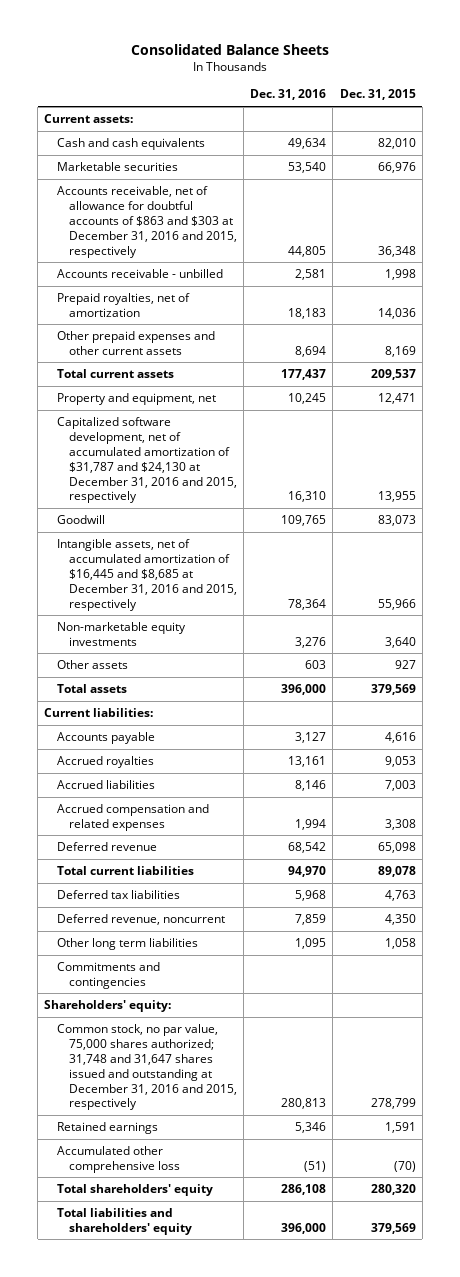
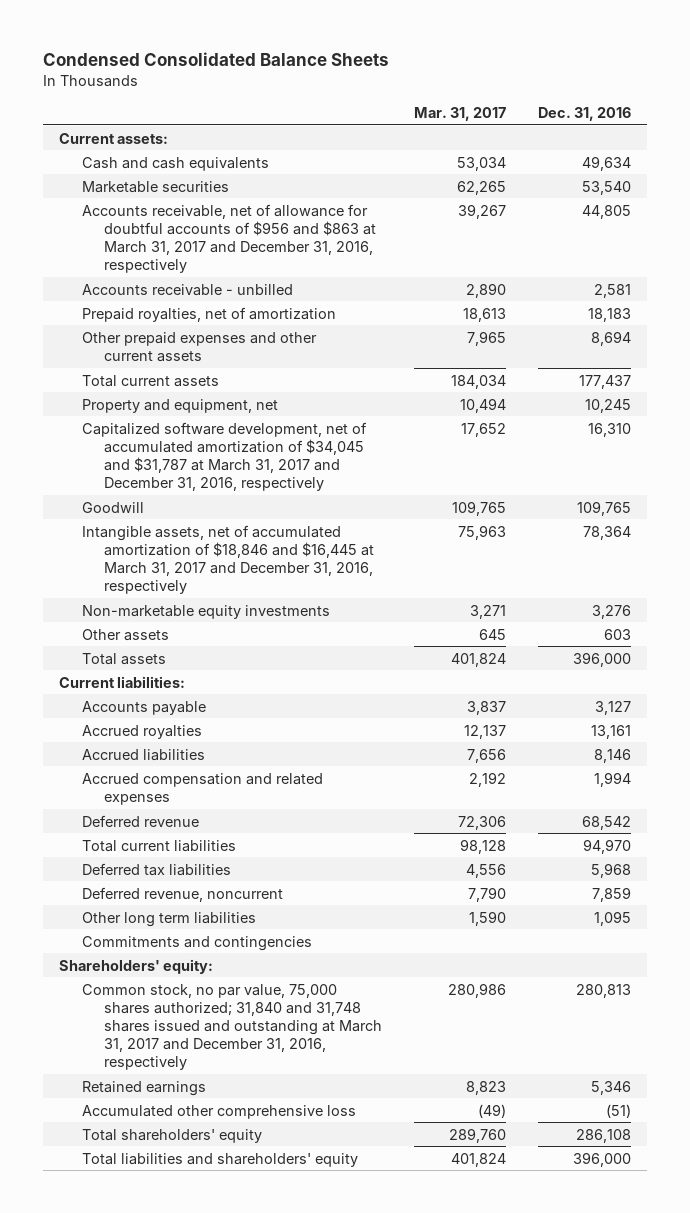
[130,44,329,56] Consolidated Balance Sheets -> [43,52,390,67] Condensed Consolidated Balance Sheets
[339,89,416,101] Dec. 31, 2015 -> none
none -> [414,106,507,121] Mar. 31, 2017
[56,185,237,258] Accounts receivable, net of allowance for doubtful accounts of $863 and $303 at December 31, 2016 and 2015, respectively -> [81,203,377,274] Accounts receivable, net of allowance for doubtful accounts of $956 and $863 at March 31, 2017 and December 31, 2016, respectively
[56,416,237,504] Capitalized software development, net of accumulated amortization of $31,787 and $24,130 at December 31, 2016 and 2015, respectively -> [81,421,367,492] Capitalized software development, net of accumulated amortization of $34,045 and $31,787 at March 31, 2017 and December 31, 2016, respectively
[56,538,237,611] Intangible assets, net of accumulated amortization of $16,445 and $8,685 at December 31, 2016 and 2015, respectively -> [81,524,375,595] Intangible assets, net of accumulated amortization of $18,846 and $16,445 at March 31, 2017 and December 31, 2016, respectively
[56,1023,237,1111] Common stock, no par value, 75,000 shares authorized; 31,748 and 31,647 shares issued and outstanding at December 31, 2016 and 2015, respectively -> [81,983,383,1071] Common stock, no par value, 75,000 shares authorized; 31,840 and 31,748 shares issued and outstanding at March 31, 2017 and December 31, 2016, respectively

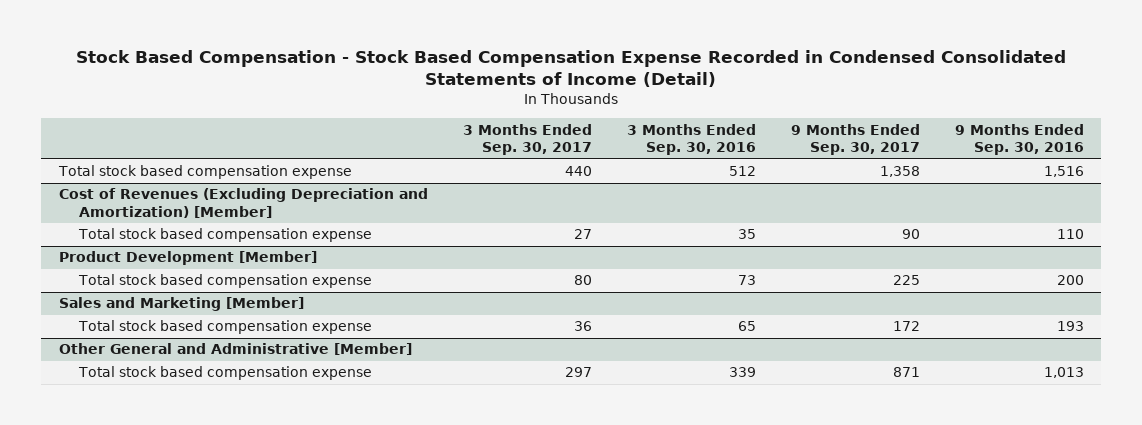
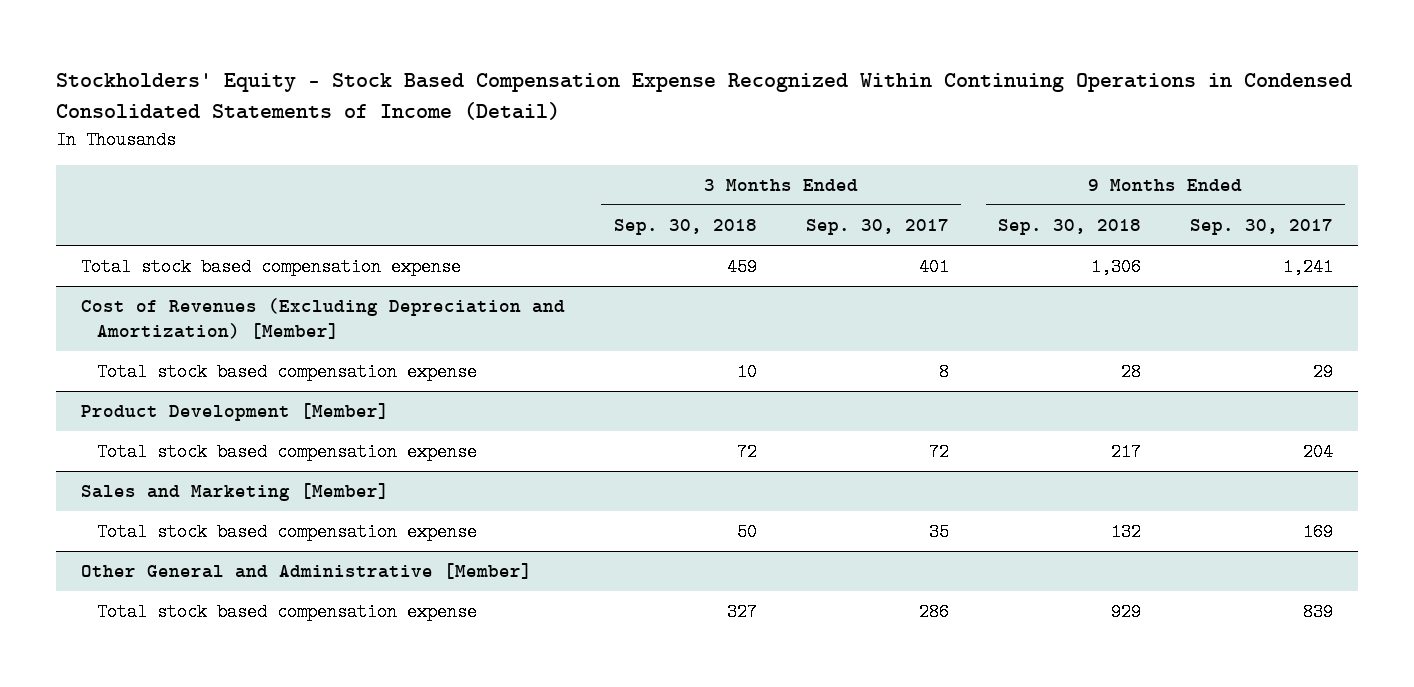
[76,49,1067,87] Stock Based Compensation - Stock Based Compensation Expense Recorded in Condensed Consolidated Statements of Income (Detail) -> [56,72,1353,120] Stockholders' Equity - Stock Based Compensation Expense Recognized Within Continuing Operations in Condensed Consolidated Statements of Income (Detail)
[626,123,756,156] 3 Months Ended Sep. 30, 2016 -> none
[954,123,1084,156] 9 Months Ended Sep. 30, 2016 -> none
none -> [613,219,757,236] Sep. 30, 2018
none -> [997,219,1141,236] Sep. 30, 2018
[564,166,592,177] 440 -> [918,258,949,277] 401
[879,166,920,178] 1,358 -> [1283,258,1334,277] 1,241
[573,229,592,240] 27 -> [938,363,949,382] 8
[901,229,920,240] 90 -> [1313,363,1334,382] 29
[573,275,592,286] 80 -> [928,443,949,462] 72
[892,275,920,286] 225 -> [1303,443,1334,462] 204
[573,321,592,332] 36 -> [928,523,949,542] 35
[892,321,920,332] 172 -> [1303,523,1334,542] 169
[564,367,592,378] 297 -> [918,603,949,622] 286
[892,367,920,378] 871 -> [1303,603,1334,622] 839

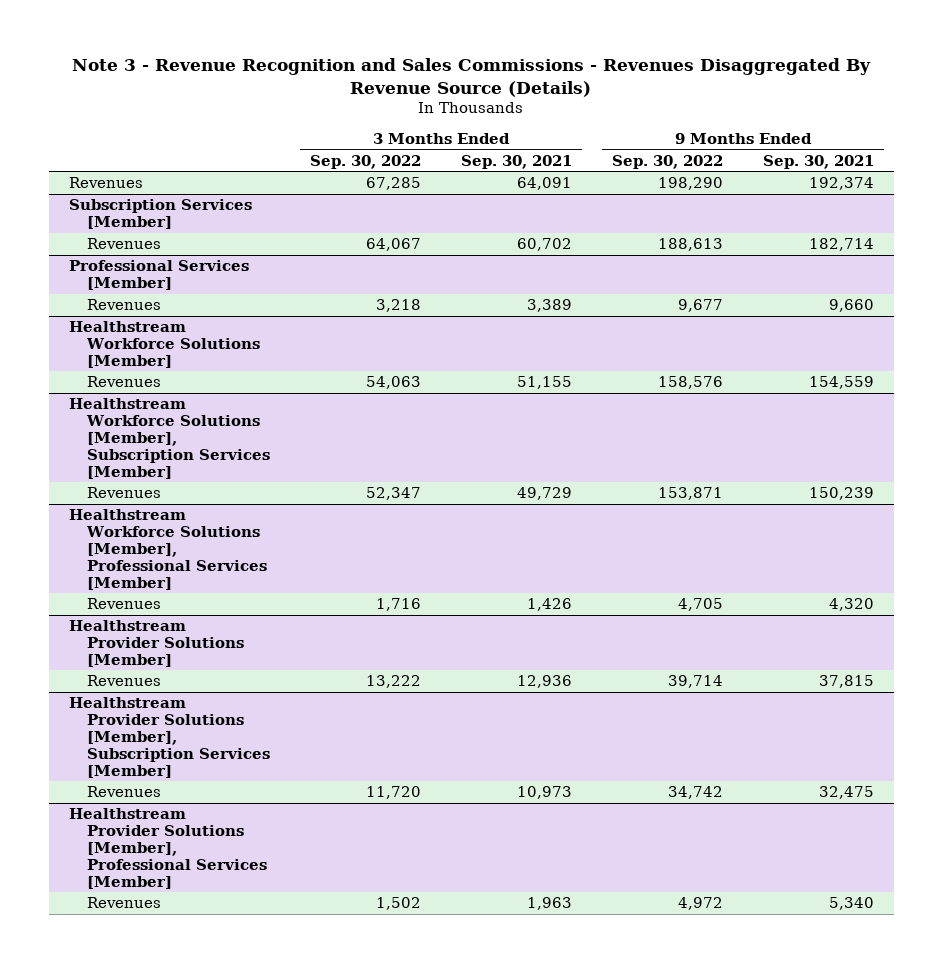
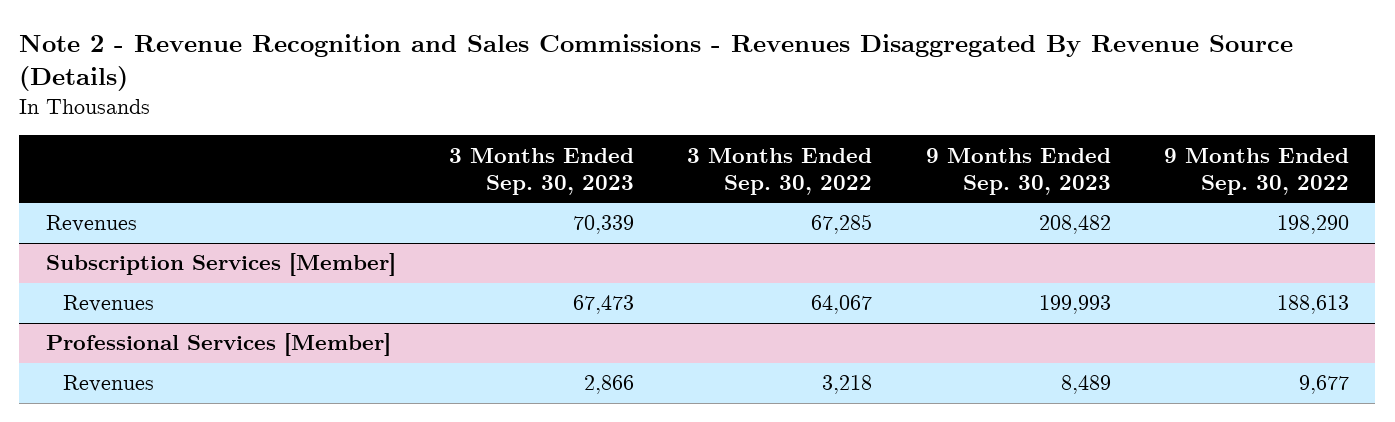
[72,58,872,97] Note 3 - Revenue Recognition and Sales Commissions - Revenues Disaggregated By Revenue Source (Details) -> [19,34,1294,92] Note 2 - Revenue Recognition and Sales Commissions - Revenues Disaggregated By Revenue Source (Details)
[461,154,573,169] Sep. 30, 2021 -> none
[762,154,874,169] Sep. 30, 2021 -> none
none -> [449,147,635,195] 3 Months Ended Sep. 30, 2023
none -> [925,147,1111,195] 9 Months Ended Sep. 30, 2023
[68,321,261,368] Healthstream Workforce Solutions [Member] -> none
[87,376,162,388] Revenues -> none
[68,398,271,479] Healthstream Workforce Solutions [Member], Subscription Services [Member] -> none
[87,487,162,499] Revenues -> none
[68,509,268,590] Healthstream Workforce Solutions [Member], Professional Services [Member] -> none
[87,598,162,610] Revenues -> none
[68,620,245,667] Healthstream Provider Solutions [Member] -> none
[87,675,162,687] Revenues -> none
[68,697,271,778] Healthstream Provider Solutions [Member], Subscription Services [Member] -> none
[87,786,162,798] Revenues -> none
[68,808,268,889] Healthstream Provider Solutions [Member], Professional Services [Member] -> none
[87,897,162,909] Revenues -> none

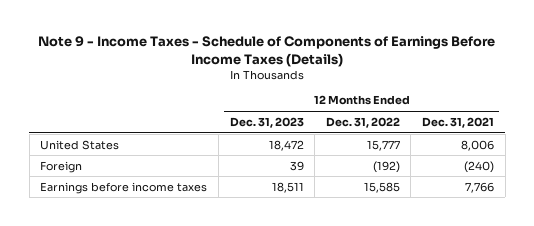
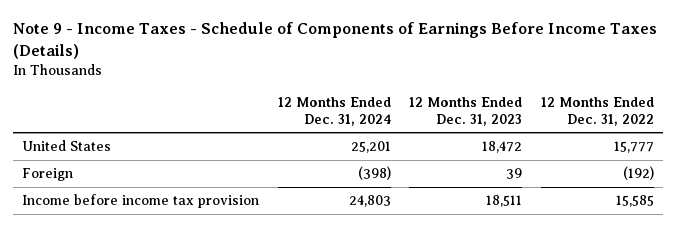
[421,116,494,128] Dec. 31, 2021 -> none
none -> [277,96,391,126] 12 Months Ended Dec. 31, 2024
[40,181,208,194] Earnings before income taxes -> [22,194,260,209] Income before income tax provision

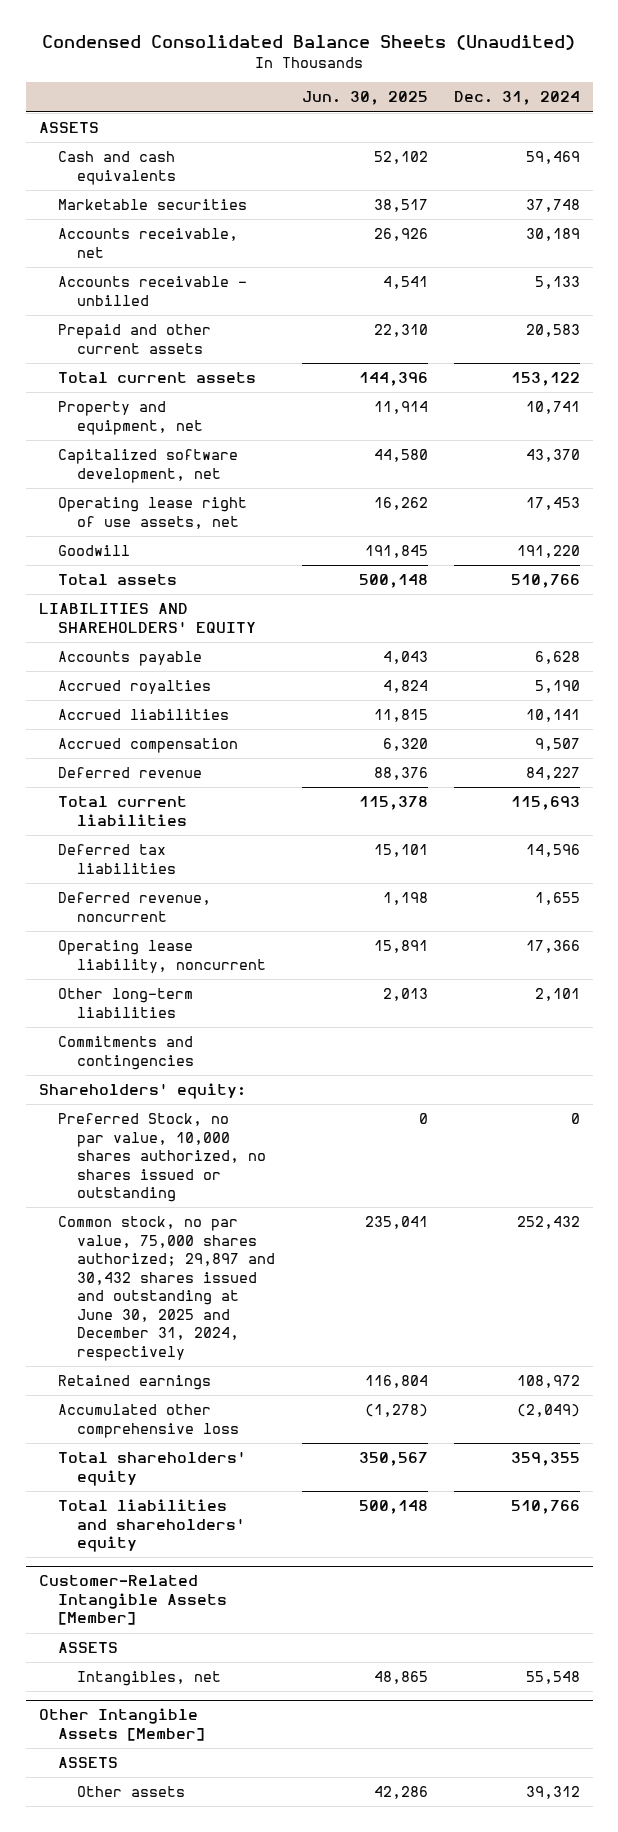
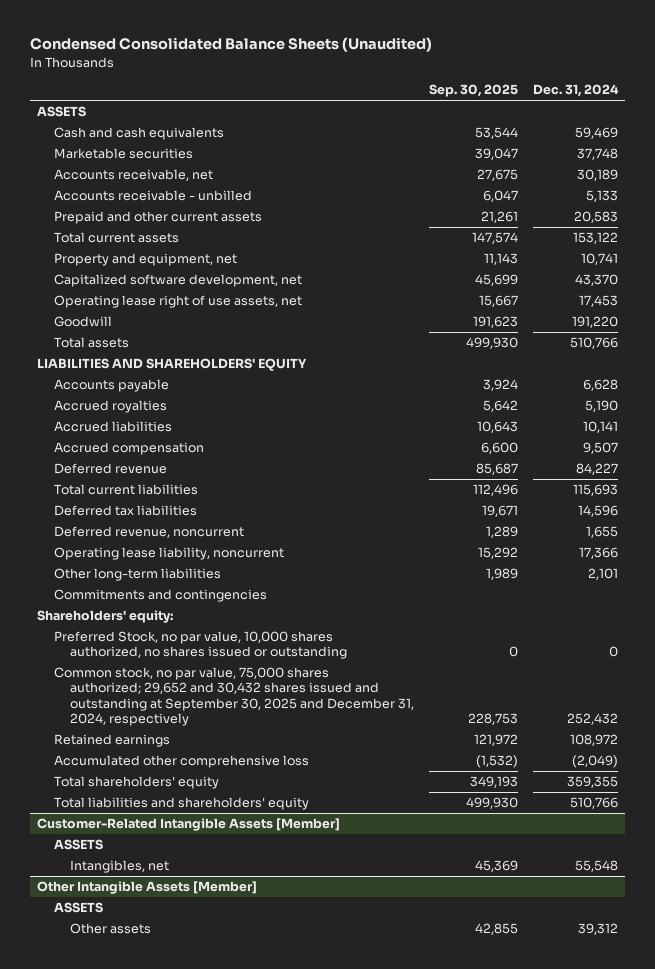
[301,91,428,106] Jun. 30, 2025 -> none
none -> [428,84,518,98] Sep. 30, 2025
[58,1216,276,1361] Common stock, no par value, 75,000 shares authorized; 29,897 and 30,432 shares issued and outstanding at June 30, 2025 and December 31, 2024, respectively -> [53,667,414,726] Common stock, no par value, 75,000 shares authorized; 29,652 and 30,432 shares issued and outstanding at September 30, 2025 and December 31, 2024, respectively

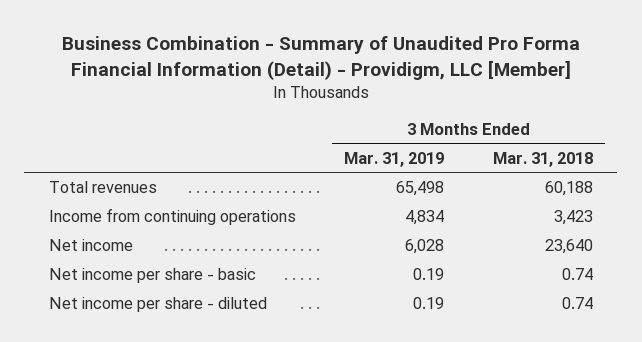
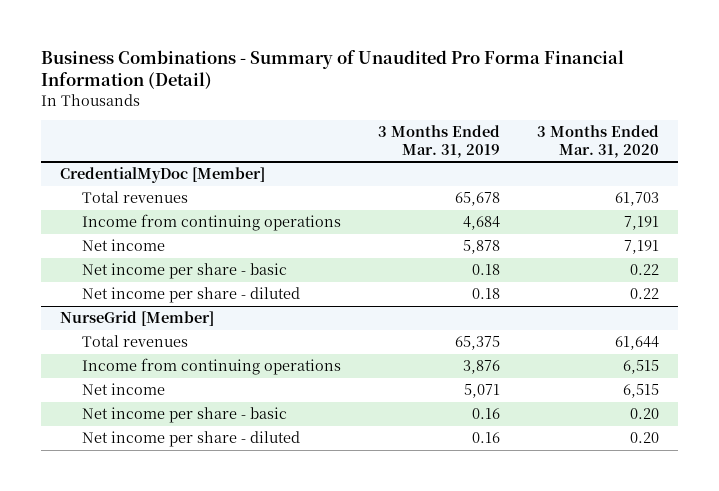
[61,36,580,80] Business Combination - Summary of Unaudited Pro Forma Financial Information (Detail) - Providigm, LLC [Member] -> [41,49,625,90] Business Combinations - Summary of Unaudited Pro Forma Financial Information (Detail)
[492,151,593,167] Mar. 31, 2018 -> none
none -> [537,125,660,158] 3 Months Ended Mar. 31, 2020
none -> [59,167,265,184] CredentialMyDoc [Member]
[396,181,445,197] 65,498 -> [455,192,501,207] 65,678
[405,210,445,226] 4,834 -> [463,216,501,231] 4,684
[405,239,445,255] 6,028 -> [463,240,501,255] 5,878
[413,268,445,281] 0.19 -> [472,264,501,276] 0.18
[413,297,445,310] 0.19 -> [472,288,501,300] 0.18
none -> [59,311,214,327] NurseGrid [Member]
none -> [82,335,189,348] Total revenues
none -> [82,358,342,376] Income from continuing operations
none -> [82,383,166,396] Net income
none -> [82,407,288,424] Net income per share - basic
none -> [82,431,301,448] Net income per share - diluted

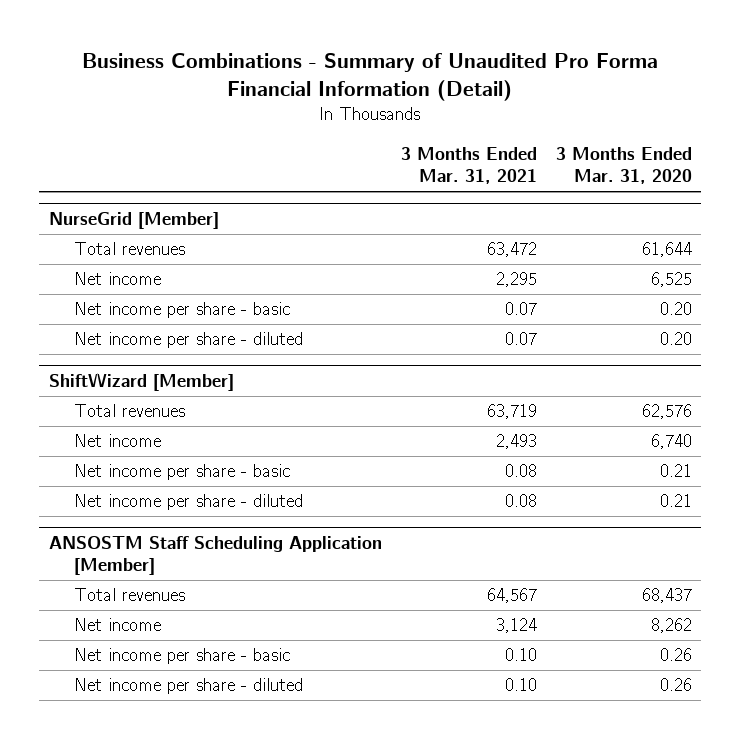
[378,125,501,158] 3 Months Ended Mar. 31, 2019 -> none
none -> [400,147,537,185] 3 Months Ended Mar. 31, 2021
[59,167,265,184] CredentialMyDoc [Member] -> none
[82,191,189,204] Total revenues -> none
[82,214,342,232] Income from continuing operations -> none
[82,239,166,252] Net income -> none
[82,263,288,280] Net income per share - basic -> none
[82,287,301,304] Net income per share - diluted -> none
[82,358,342,376] Income from continuing operations -> none
[623,384,660,399] 6,515 -> [650,272,692,288] 6,525
none -> [48,371,234,391] ShiftWizard [Member]
none -> [73,404,185,418] Total revenues
none -> [73,434,161,448] Net income
none -> [73,464,290,481] Net income per share - basic
none -> [73,494,303,511] Net income per share - diluted
none -> [48,535,382,575] ANSOSTM Staff Scheduling Application [Member]
none -> [73,588,185,602] Total revenues
none -> [73,618,161,632] Net income
none -> [73,648,290,665] Net income per share - basic
none -> [73,678,303,695] Net income per share - diluted

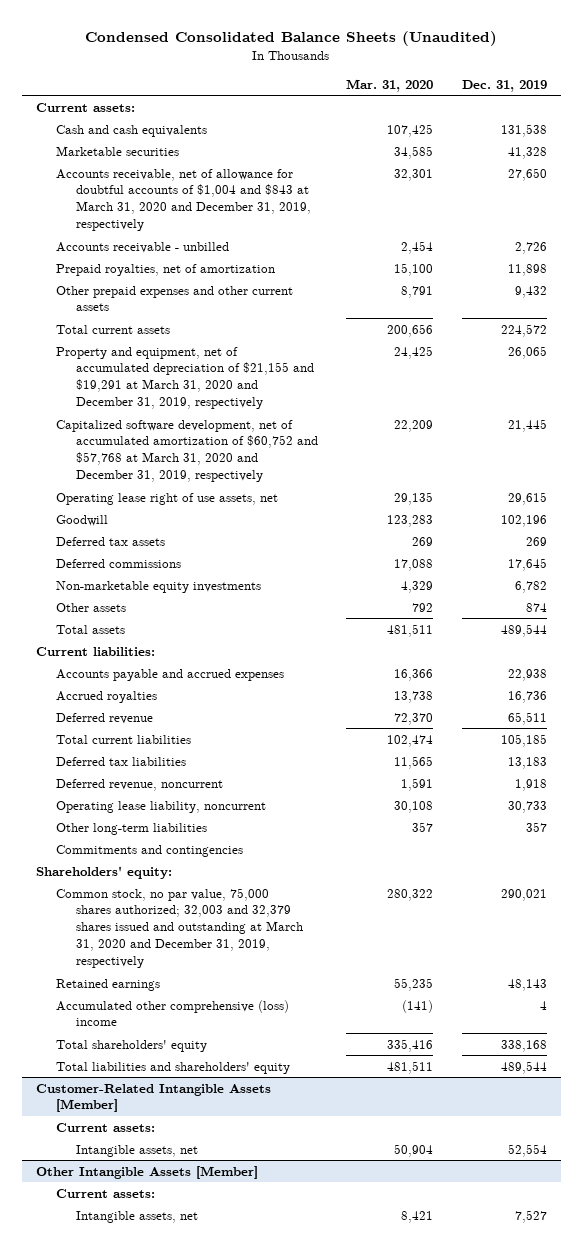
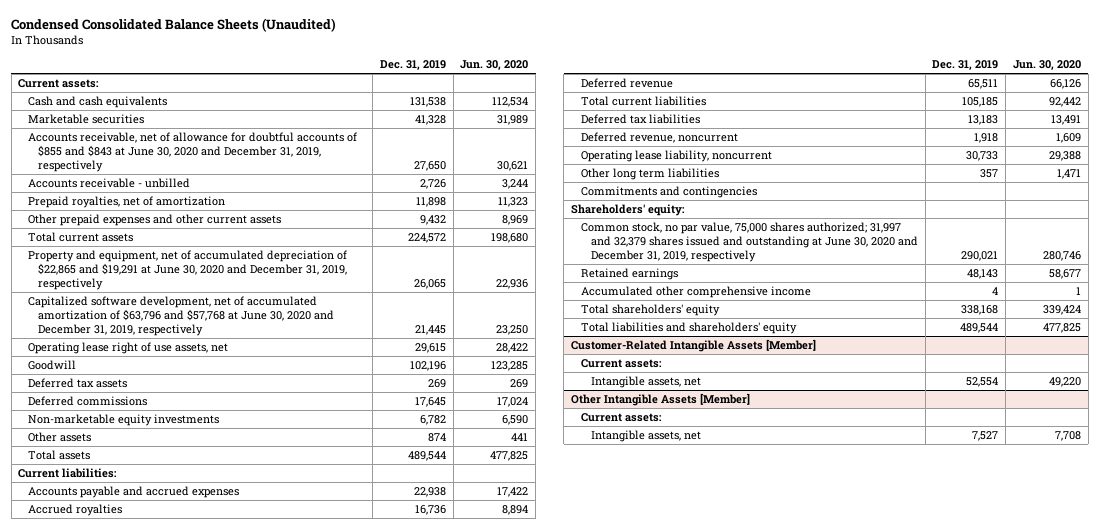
[346,78,434,92] Mar. 31, 2020 -> none
none -> [460,60,529,71] Jun. 30, 2020
[55,168,311,232] Accounts receivable, net of allowance for doubtful accounts of $1,004 and $843 at March 31, 2020 and December 31, 2019, respectively -> [28,132,358,172] Accounts receivable, net of allowance for doubtful accounts of $855 and $843 at June 30, 2020 and December 31, 2019, respectively
[55,346,314,410] Property and equipment, net of accumulated depreciation of $21,155 and $19,291 at March 31, 2020 and December 31, 2019, respectively -> [28,250,348,290] Property and equipment, net of accumulated depreciation of $22,865 and $19,291 at June 30, 2020 and December 31, 2019, respectively
[55,419,318,483] Capitalized software development, net of accumulated amortization of $60,752 and $57,768 at March 31, 2020 and December 31, 2019, respectively -> [28,296,335,336] Capitalized software development, net of accumulated amortization of $63,796 and $57,768 at June 30, 2020 and December 31, 2019, respectively
[55,822,207,835] Other long-term liabilities -> [580,168,719,181] Other long term liabilities
[55,887,303,969] Common stock, no par value, 75,000 shares authorized; 32,003 and 32,379 shares issued and outstanding at March 31, 2020 and December 31, 2019, respectively -> [580,222,918,262] Common stock, no par value, 75,000 shares authorized; 31,997 and 32,379 shares issued and outstanding at June 30, 2020 and December 31, 2019, respectively
[55,999,289,1027] Accumulated other comprehensive (loss) income -> [580,286,811,299] Accumulated other comprehensive income

